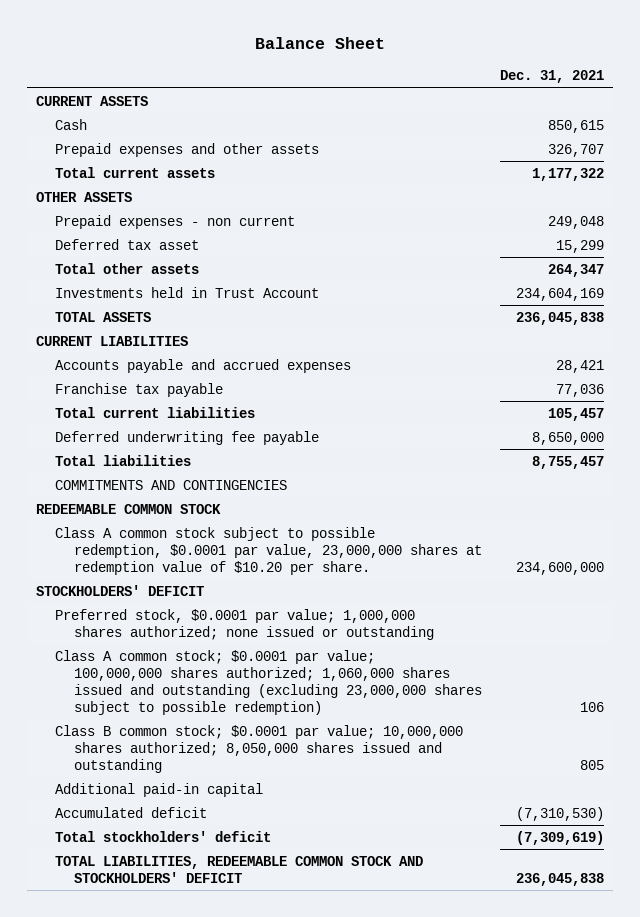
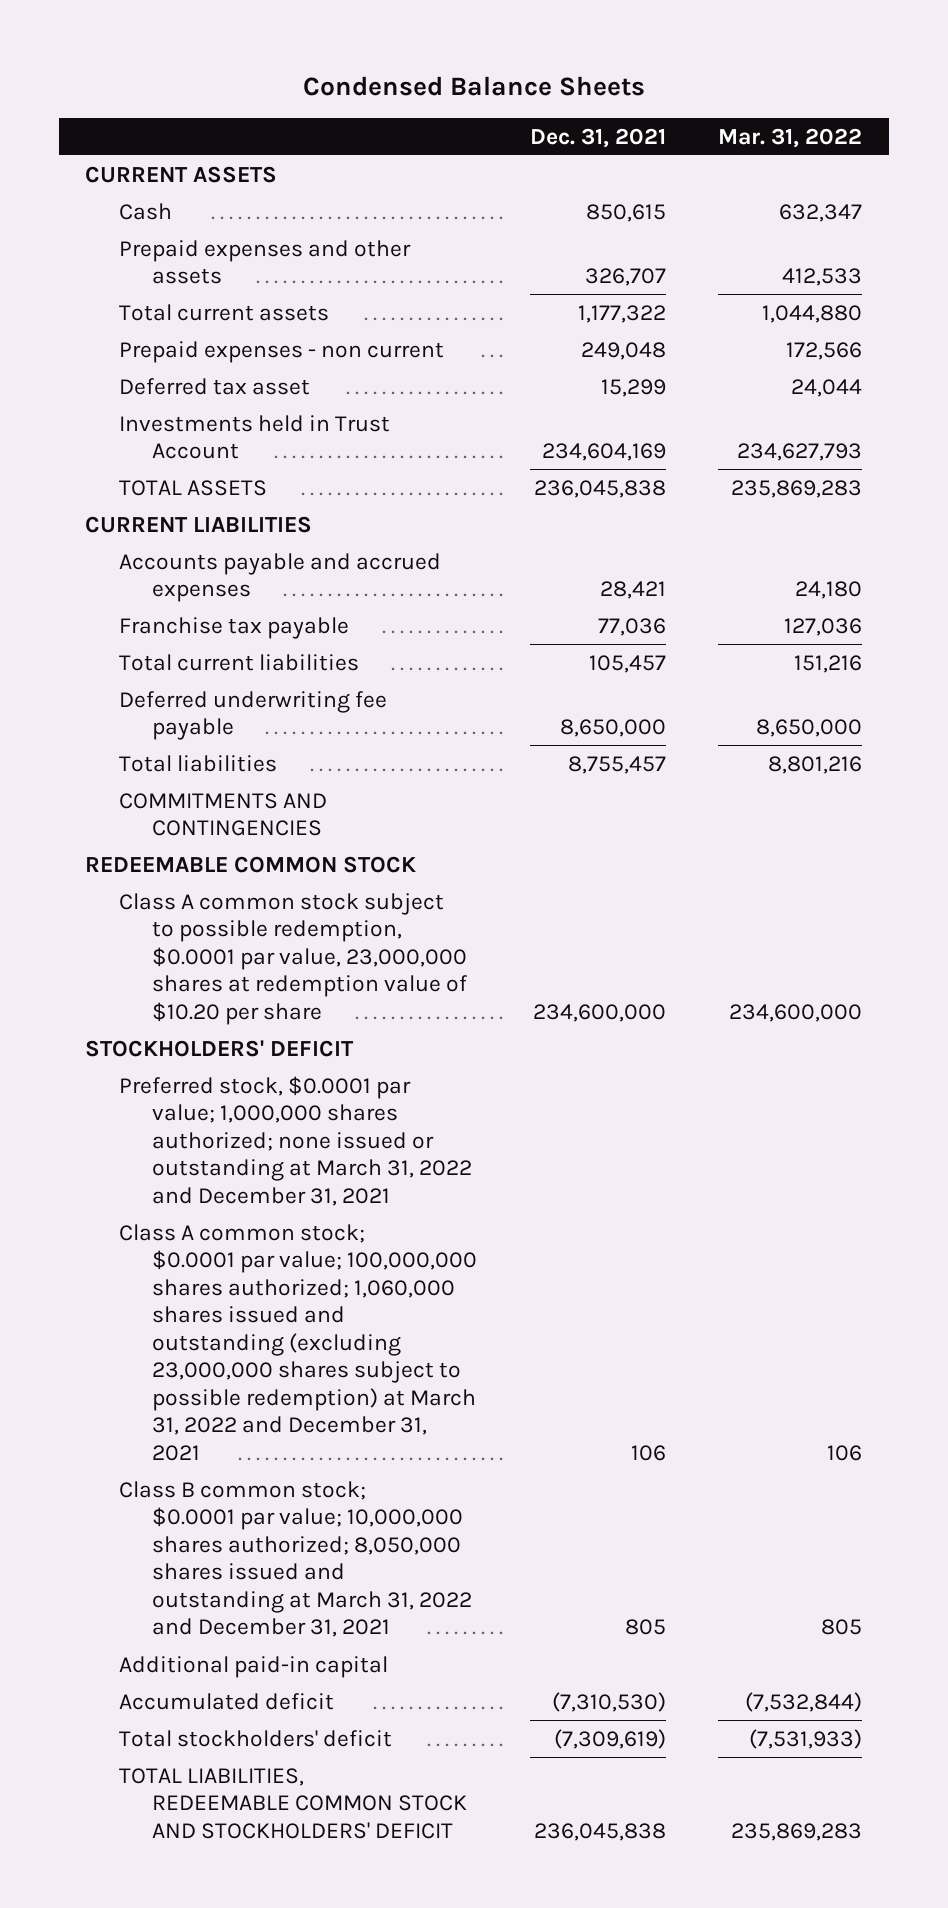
[254,37,385,50] Balance Sheet -> [302,75,645,96] Condensed Balance Sheets
none -> [718,127,863,148] Mar. 31, 2022
[36,191,133,202] OTHER ASSETS -> none
[55,262,200,274] Total other assets -> none
[55,526,483,575] Class A common stock subject to possible redemption, $0.0001 par value, 23,000,000 shares at redemption value of $10.20 per share. -> [118,892,468,1025] Class A common stock subject to possible redemption, $0.0001 par value, 23,000,000 shares at redemption value of $10.20 per share
[55,608,435,640] Preferred stock, $0.0001 par value; 1,000,000 shares authorized; none issued or outstanding -> [118,1075,473,1206] Preferred stock, $0.0001 par value; 1,000,000 shares authorized; none issued or outstanding at March 31, 2022 and December 31, 2021
[55,649,483,715] Class A common stock; $0.0001 par value; 100,000,000 shares authorized; 1,060,000 shares issued and outstanding (excluding 23,000,000 shares subject to possible redemption) -> [118,1223,478,1461] Class A common stock; $0.0001 par value; 100,000,000 shares authorized; 1,060,000 shares issued and outstanding (excluding 23,000,000 shares subject to possible redemption) at March 31, 2022 and December 31, 2021
[55,724,464,773] Class B common stock; $0.0001 par value; 10,000,000 shares authorized; 8,050,000 shares issued and outstanding -> [118,1480,473,1638] Class B common stock; $0.0001 par value; 10,000,000 shares authorized; 8,050,000 shares issued and outstanding at March 31, 2022 and December 31, 2021

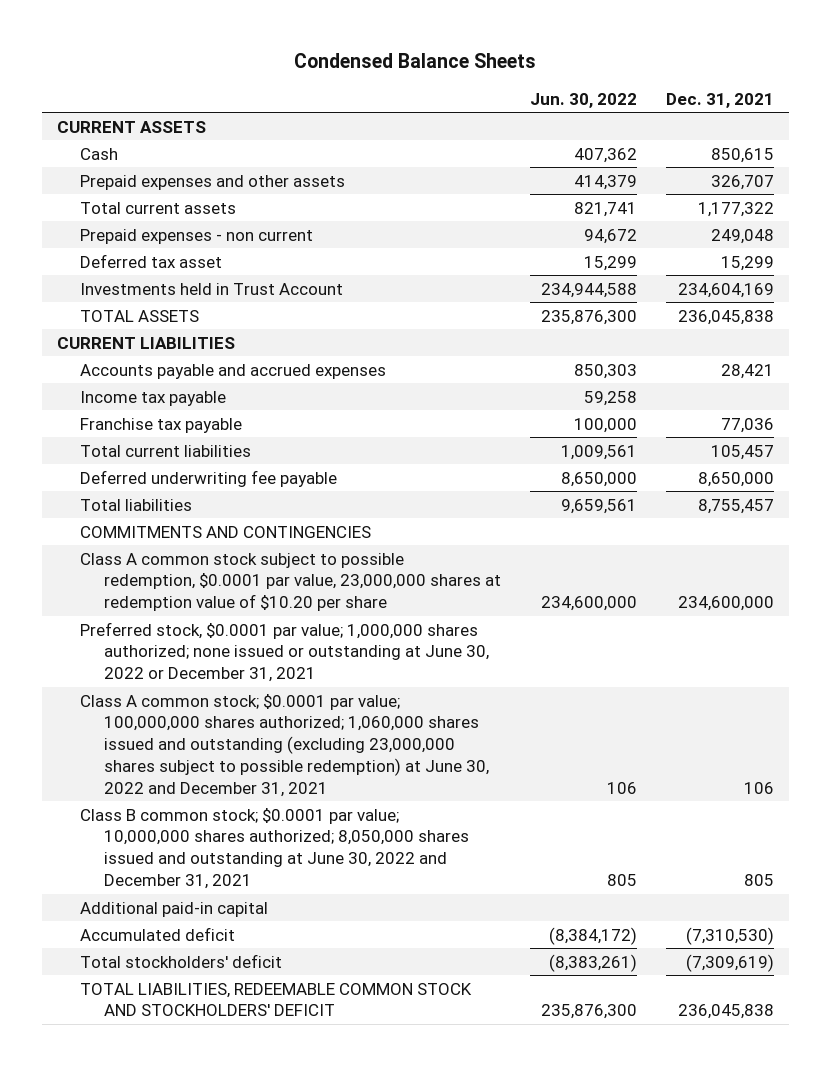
[718,127,863,148] Mar. 31, 2022 -> none
none -> [530,92,638,108] Jun. 30, 2022
none -> [80,390,227,406] Income tax payable
[85,855,417,873] REDEEMABLE COMMON STOCK -> none
[85,1039,355,1057] STOCKHOLDERS' DEFICIT -> none
[118,1075,473,1206] Preferred stock, $0.0001 par value; 1,000,000 shares authorized; none issued or outstanding at March 31, 2022 and December 31, 2021 -> [80,621,490,683] Preferred stock, $0.0001 par value; 1,000,000 shares authorized; none issued or outstanding at June 30, 2022 or December 31, 2021
[118,1223,478,1461] Class A common stock; $0.0001 par value; 100,000,000 shares authorized; 1,060,000 shares issued and outstanding (excluding 23,000,000 shares subject to possible redemption) at March 31, 2022 and December 31, 2021 -> [80,693,490,797] Class A common stock; $0.0001 par value; 100,000,000 shares authorized; 1,060,000 shares issued and outstanding (excluding 23,000,000 shares subject to possible redemption) at June 30, 2022 and December 31, 2021
[118,1480,473,1638] Class B common stock; $0.0001 par value; 10,000,000 shares authorized; 8,050,000 shares issued and outstanding at March 31, 2022 and December 31, 2021 -> [80,807,470,890] Class B common stock; $0.0001 par value; 10,000,000 shares authorized; 8,050,000 shares issued and outstanding at June 30, 2022 and December 31, 2021

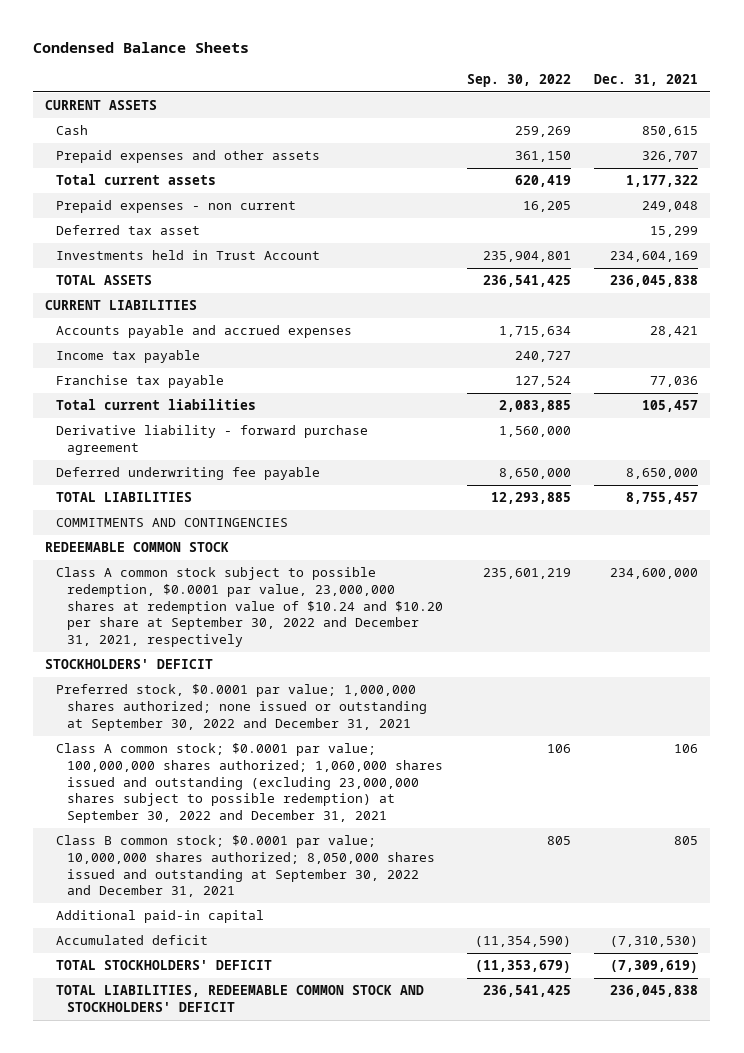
[530,92,638,108] Jun. 30, 2022 -> none
none -> [466,73,571,87] Sep. 30, 2022
none -> [55,425,368,455] Derivative liability - forward purchase agreement
[80,498,193,511] Total liabilities -> [55,492,192,503] TOTAL LIABILITIES
none -> [45,542,230,553] REDEEMABLE COMMON STOCK
[80,552,502,612] Class A common stock subject to possible redemption, $0.0001 par value, 23,000,000 shares at redemption value of $10.20 per share -> [55,567,443,647] Class A common stock subject to possible redemption, $0.0001 par value, 23,000,000 shares at redemption value of $10.24 and $10.20 per share at September 30, 2022 and December 31, 2021, respectively
none -> [45,659,214,670] STOCKHOLDERS' DEFICIT
[80,621,490,683] Preferred stock, $0.0001 par value; 1,000,000 shares authorized; none issued or outstanding at June 30, 2022 or December 31, 2021 -> [55,684,427,731] Preferred stock, $0.0001 par value; 1,000,000 shares authorized; none issued or outstanding at September 30, 2022 and December 31, 2021
[80,693,490,797] Class A common stock; $0.0001 par value; 100,000,000 shares authorized; 1,060,000 shares issued and outstanding (excluding 23,000,000 shares subject to possible redemption) at June 30, 2022 and December 31, 2021 -> [55,743,443,823] Class A common stock; $0.0001 par value; 100,000,000 shares authorized; 1,060,000 shares issued and outstanding (excluding 23,000,000 shares subject to possible redemption) at September 30, 2022 and December 31, 2021
[80,807,470,890] Class B common stock; $0.0001 par value; 10,000,000 shares authorized; 8,050,000 shares issued and outstanding at June 30, 2022 and December 31, 2021 -> [55,835,435,898] Class B common stock; $0.0001 par value; 10,000,000 shares authorized; 8,050,000 shares issued and outstanding at September 30, 2022 and December 31, 2021
[80,953,283,968] Total stockholders' deficit -> [55,960,272,971] TOTAL STOCKHOLDERS' DEFICIT

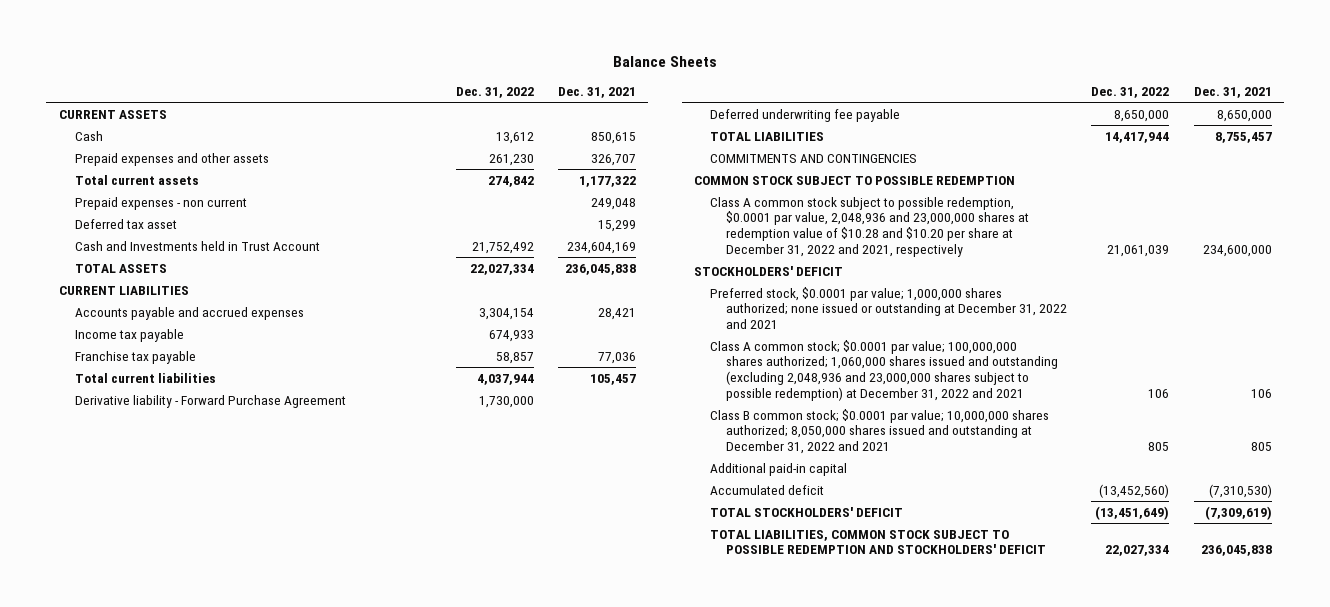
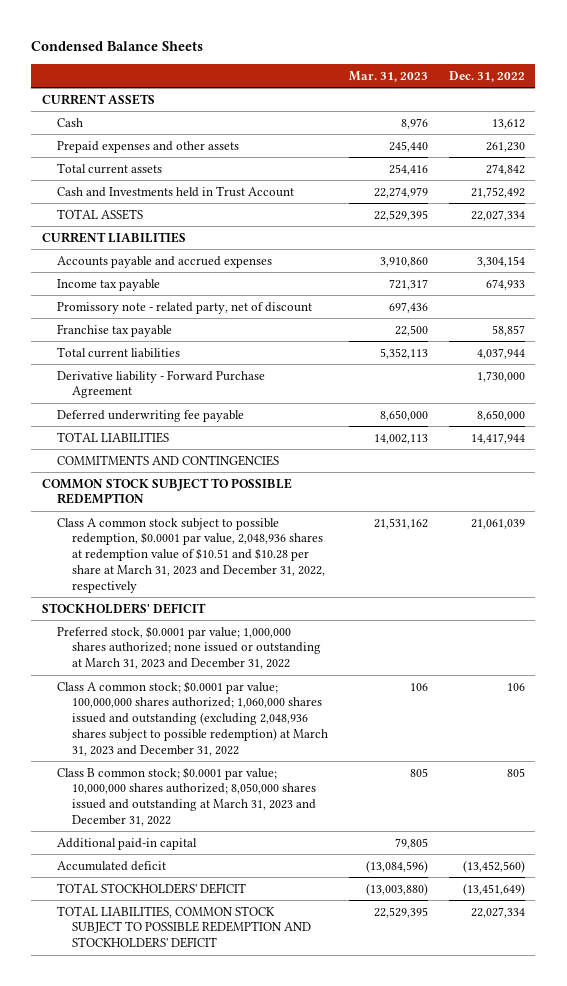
[613,56,718,68] Balance Sheets -> [31,41,204,52] Condensed Balance Sheets
[558,87,637,99] Dec. 31, 2021 -> none
none -> [349,70,429,82] Mar. 31, 2023
[74,196,247,210] Prepaid expenses - non current -> none
[74,218,177,229] Deferred tax asset -> none
none -> [57,301,313,314] Promissory note - related party, net of discount
[710,196,1030,258] Class A common stock subject to possible redemption, $0.0001 par value, 2,048,936 and 23,000,000 shares at redemption value of $10.28 and $10.20 per share at December 31, 2022 and 2021, respectively -> [57,517,326,593] Class A common stock subject to possible redemption, $0.0001 par value, 2,048,936 shares at redemption value of $10.51 and $10.28 per share at March 31, 2023 and December 31, 2022, respectively
[710,286,1068,330] Preferred stock, $0.0001 par value; 1,000,000 shares authorized; none issued or outstanding at December 31, 2022 and 2021 -> [57,625,322,670] Preferred stock, $0.0001 par value; 1,000,000 shares authorized; none issued or outstanding at March 31, 2023 and December 31, 2022
[710,339,1059,402] Class A common stock; $0.0001 par value; 100,000,000 shares authorized; 1,060,000 shares issued and outstanding (excluding 2,048,936 and 23,000,000 shares subject to possible redemption) at December 31, 2022 and 2021 -> [57,680,329,756] Class A common stock; $0.0001 par value; 100,000,000 shares authorized; 1,060,000 shares issued and outstanding (excluding 2,048,936 shares subject to possible redemption) at March 31, 2023 and December 31, 2022
[710,408,1050,455] Class B common stock; $0.0001 par value; 10,000,000 shares authorized; 8,050,000 shares issued and outstanding at December 31, 2022 and 2021 -> [57,766,317,827] Class B common stock; $0.0001 par value; 10,000,000 shares authorized; 8,050,000 shares issued and outstanding at March 31, 2023 and December 31, 2022

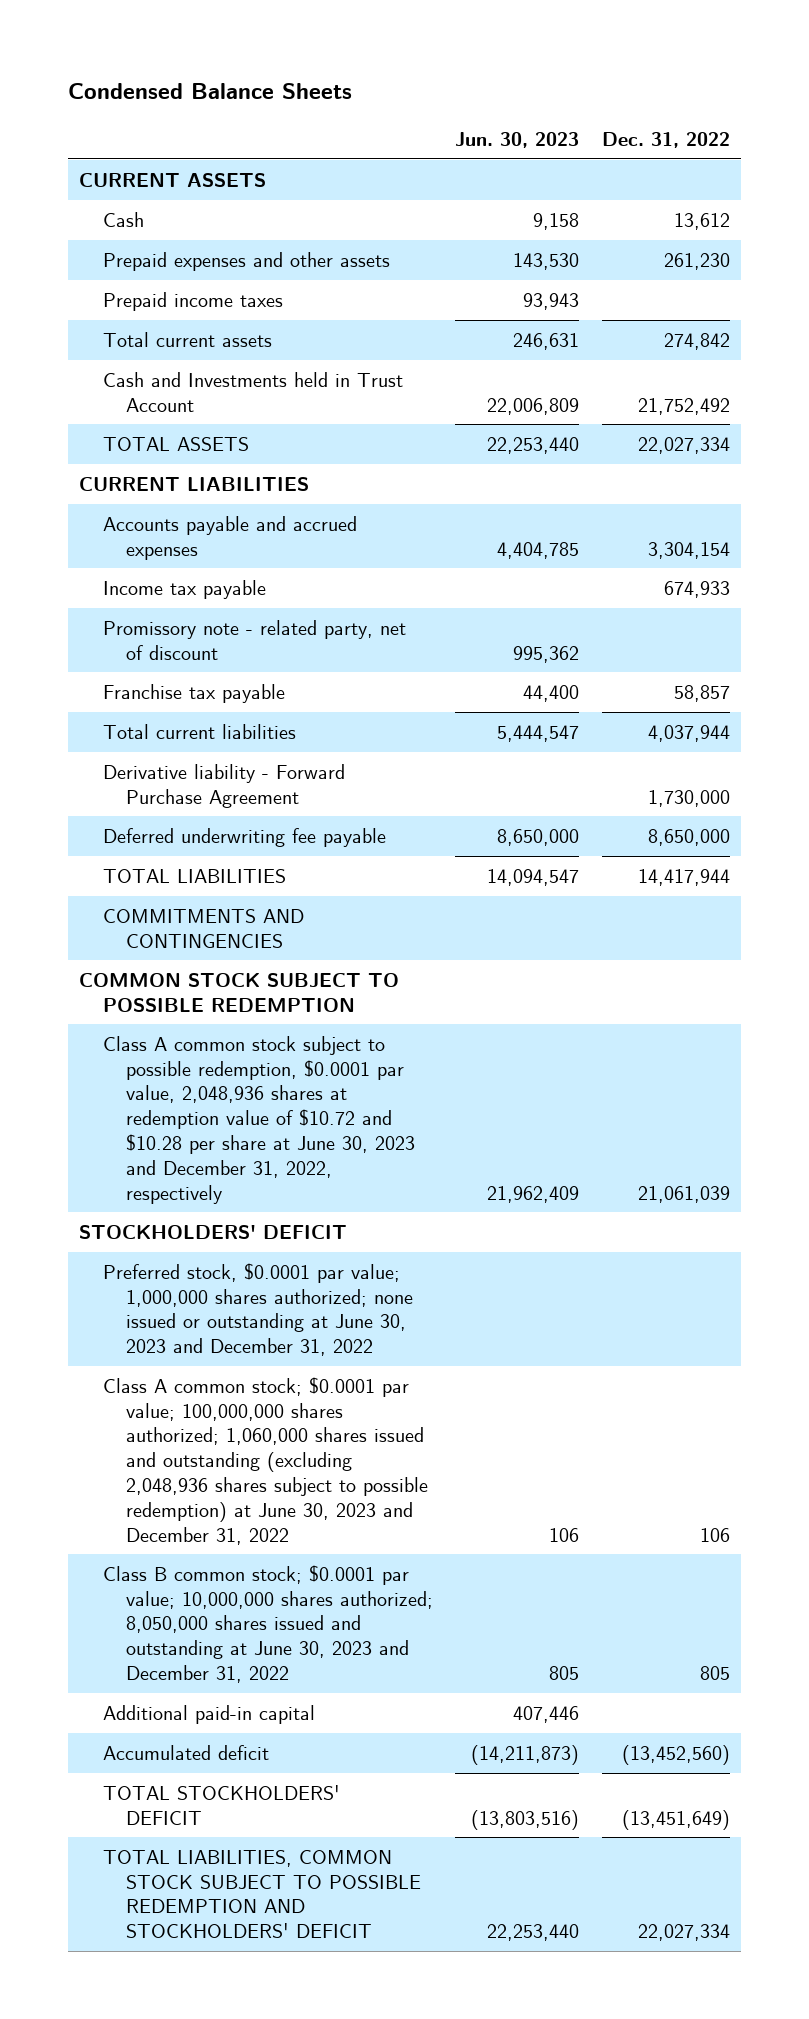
[349,70,429,82] Mar. 31, 2023 -> none
none -> [455,132,580,149] Jun. 30, 2023
none -> [102,291,283,311] Prepaid income taxes
[57,517,326,593] Class A common stock subject to possible redemption, $0.0001 par value, 2,048,936 shares at redemption value of $10.51 and $10.28 per share at March 31, 2023 and December 31, 2022, respectively -> [102,1035,415,1204] Class A common stock subject to possible redemption, $0.0001 par value, 2,048,936 shares at redemption value of $10.72 and $10.28 per share at June 30, 2023 and December 31, 2022, respectively
[57,625,322,670] Preferred stock, $0.0001 par value; 1,000,000 shares authorized; none issued or outstanding at March 31, 2023 and December 31, 2022 -> [102,1262,413,1357] Preferred stock, $0.0001 par value; 1,000,000 shares authorized; none issued or outstanding at June 30, 2023 and December 31, 2022
[57,680,329,756] Class A common stock; $0.0001 par value; 100,000,000 shares authorized; 1,060,000 shares issued and outstanding (excluding 2,048,936 shares subject to possible redemption) at March 31, 2023 and December 31, 2022 -> [102,1376,428,1545] Class A common stock; $0.0001 par value; 100,000,000 shares authorized; 1,060,000 shares issued and outstanding (excluding 2,048,936 shares subject to possible redemption) at June 30, 2023 and December 31, 2022
[57,766,317,827] Class B common stock; $0.0001 par value; 10,000,000 shares authorized; 8,050,000 shares issued and outstanding at March 31, 2023 and December 31, 2022 -> [102,1564,433,1684] Class B common stock; $0.0001 par value; 10,000,000 shares authorized; 8,050,000 shares issued and outstanding at June 30, 2023 and December 31, 2022

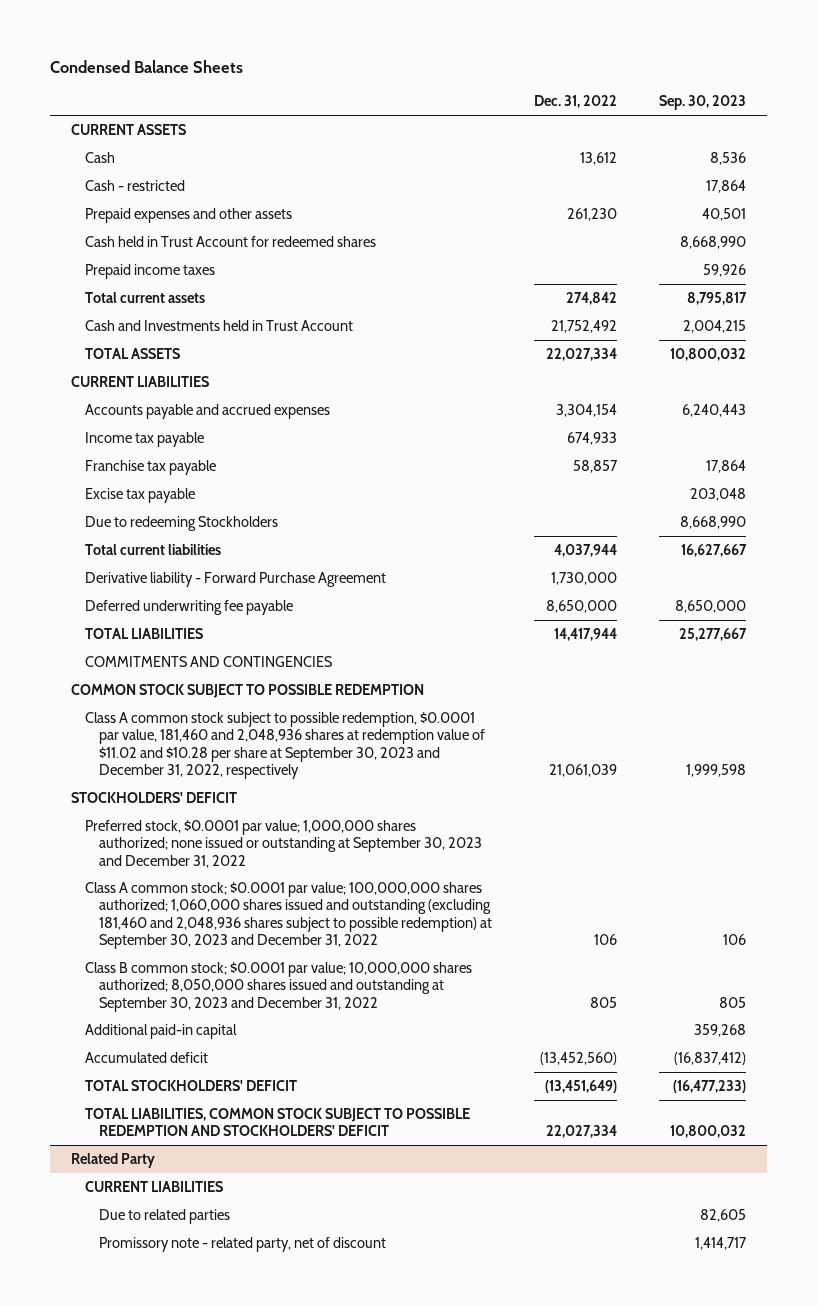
[455,132,580,149] Jun. 30, 2023 -> none
none -> [659,95,747,111] Sep. 30, 2023
none -> [85,179,186,191] Cash - restricted
none -> [85,235,377,247] Cash held in Trust Account for redeemed shares
[102,619,406,660] Promissory note - related party, net of discount -> none
none -> [85,487,196,503] Excise tax payable
none -> [85,515,279,531] Due to redeeming Stockholders
[102,1035,415,1204] Class A common stock subject to possible redemption, $0.0001 par value, 2,048,936 shares at redemption value of $10.72 and $10.28 per share at June 30, 2023 and December 31, 2022, respectively -> [85,711,485,779] Class A common stock subject to possible redemption, $0.0001 par value, 181,460 and 2,048,936 shares at redemption value of $11.02 and $10.28 per share at September 30, 2023 and December 31, 2022, respectively
[102,1262,413,1357] Preferred stock, $0.0001 par value; 1,000,000 shares authorized; none issued or outstanding at June 30, 2023 and December 31, 2022 -> [85,819,482,868] Preferred stock, $0.0001 par value; 1,000,000 shares authorized; none issued or outstanding at September 30, 2023 and December 31, 2022
[102,1376,428,1545] Class A common stock; $0.0001 par value; 100,000,000 shares authorized; 1,060,000 shares issued and outstanding (excluding 2,048,936 shares subject to possible redemption) at June 30, 2023 and December 31, 2022 -> [85,881,492,949] Class A common stock; $0.0001 par value; 100,000,000 shares authorized; 1,060,000 shares issued and outstanding (excluding 181,460 and 2,048,936 shares subject to possible redemption) at September 30, 2023 and December 31, 2022
[102,1564,433,1684] Class B common stock; $0.0001 par value; 10,000,000 shares authorized; 8,050,000 shares issued and outstanding at June 30, 2023 and December 31, 2022 -> [85,961,473,1012] Class B common stock; $0.0001 par value; 10,000,000 shares authorized; 8,050,000 shares issued and outstanding at September 30, 2023 and December 31, 2022
none -> [71,1152,156,1168] Related Party
none -> [85,1180,224,1192] CURRENT LIABILITIES
none -> [98,1208,230,1224] Due to related parties
none -> [98,1236,386,1252] Promissory note - related party, net of discount

